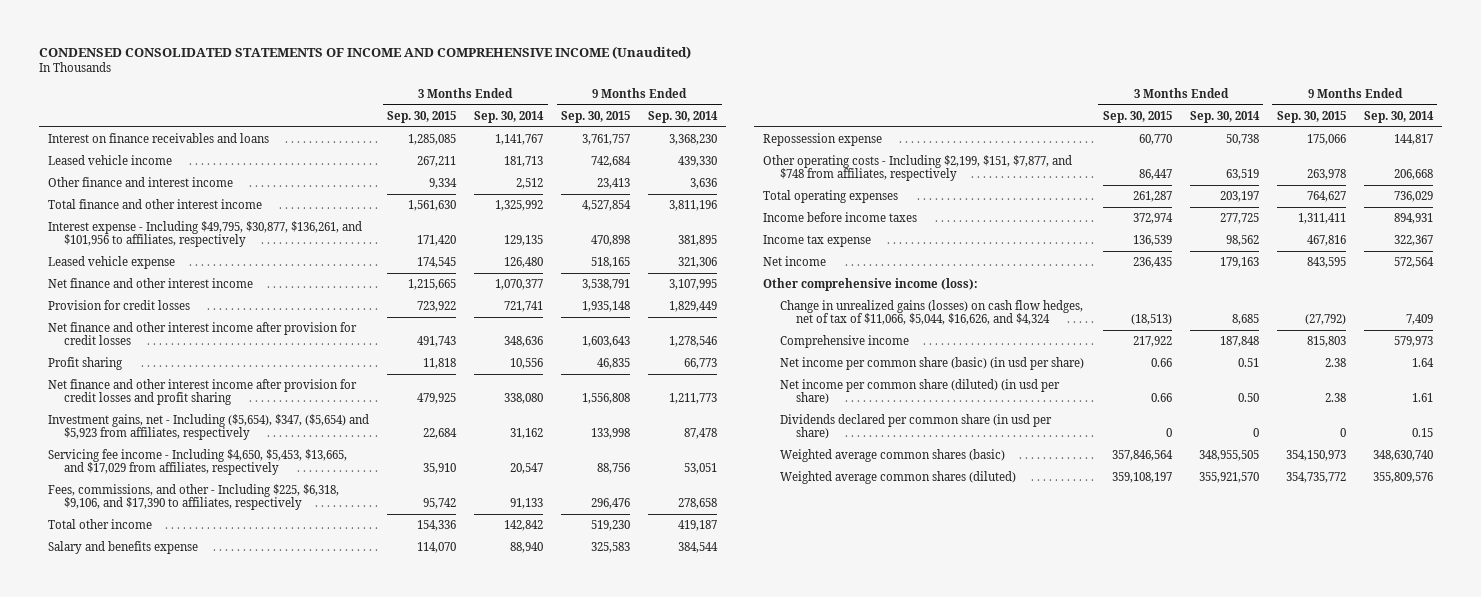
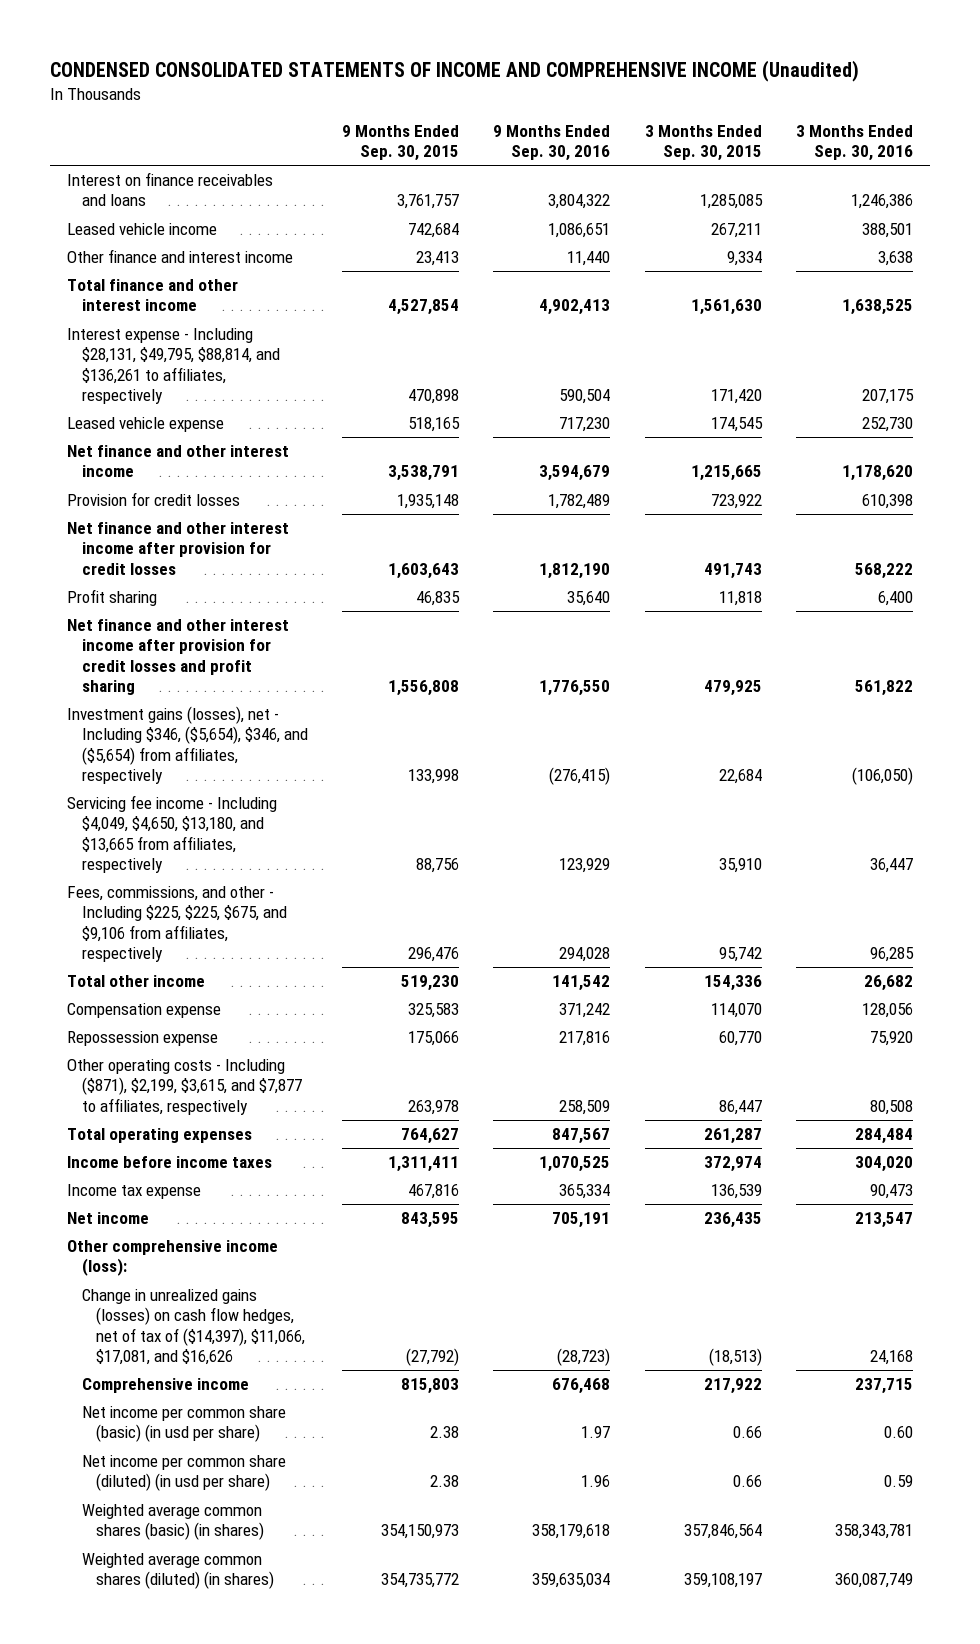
[474,110,545,123] Sep. 30, 2014 -> none
[648,110,719,123] Sep. 30, 2014 -> none
none -> [493,124,611,162] 9 Months Ended Sep. 30, 2016
none -> [795,124,913,162] 3 Months Ended Sep. 30, 2016
[48,220,363,248] Interest expense - Including $49,795, $30,877, $136,261, and $101,956 to affiliates, respectively -> [67,328,280,405] Interest expense - Including $28,131, $49,795, $88,814, and $136,261 to affiliates, respectively
[48,413,370,441] Investment gains, net - Including ($5,654), $347, ($5,654) and $5,923 from affiliates, respectively -> [67,706,308,785] Investment gains (losses), net - Including $346, ($5,654), $346, and ($5,654) from affiliates, respectively
[48,448,348,476] Servicing fee income - Including $4,650, $5,453, $13,665, and $17,029 from affiliates, respectively -> [67,795,278,874] Servicing fee income - Including $4,049, $4,650, $13,180, and $13,665 from affiliates, respectively
[48,483,340,511] Fees, commissions, and other - Including $225, $6,318, $9,106, and $17,390 to affiliates, respectively -> [67,886,287,963] Fees, commissions, and other - Including $225, $225, $675, and $9,106 from affiliates, respectively
[48,540,199,554] Salary and benefits expense -> [67,1003,222,1019] Compensation expense
[763,154,1073,182] Other operating costs - Including $2,199, $151, $7,877, and $748 from affiliates, respectively -> [67,1059,302,1115] Other operating costs - Including ($871), $2,199, $3,615, and $7,877 to affiliates, respectively
[779,299,1083,326] Change in unrealized gains (losses) on cash flow hedges, net of tax of $11,066, $5,044, $16,626, and $4,324 -> [81,1289,306,1366] Change in unrealized gains (losses) on cash flow hedges, net of tax of ($14,397), $11,066, $17,081, and $16,626
[779,413,1052,440] Dividends declared per common share (in usd per share) -> none
[779,448,1005,462] Weighted average common shares (basic) -> [81,1504,265,1541] Weighted average common shares (basic) (in shares)
[779,470,1016,484] Weighted average common shares (diluted) -> [81,1553,275,1590] Weighted average common shares (diluted) (in shares)

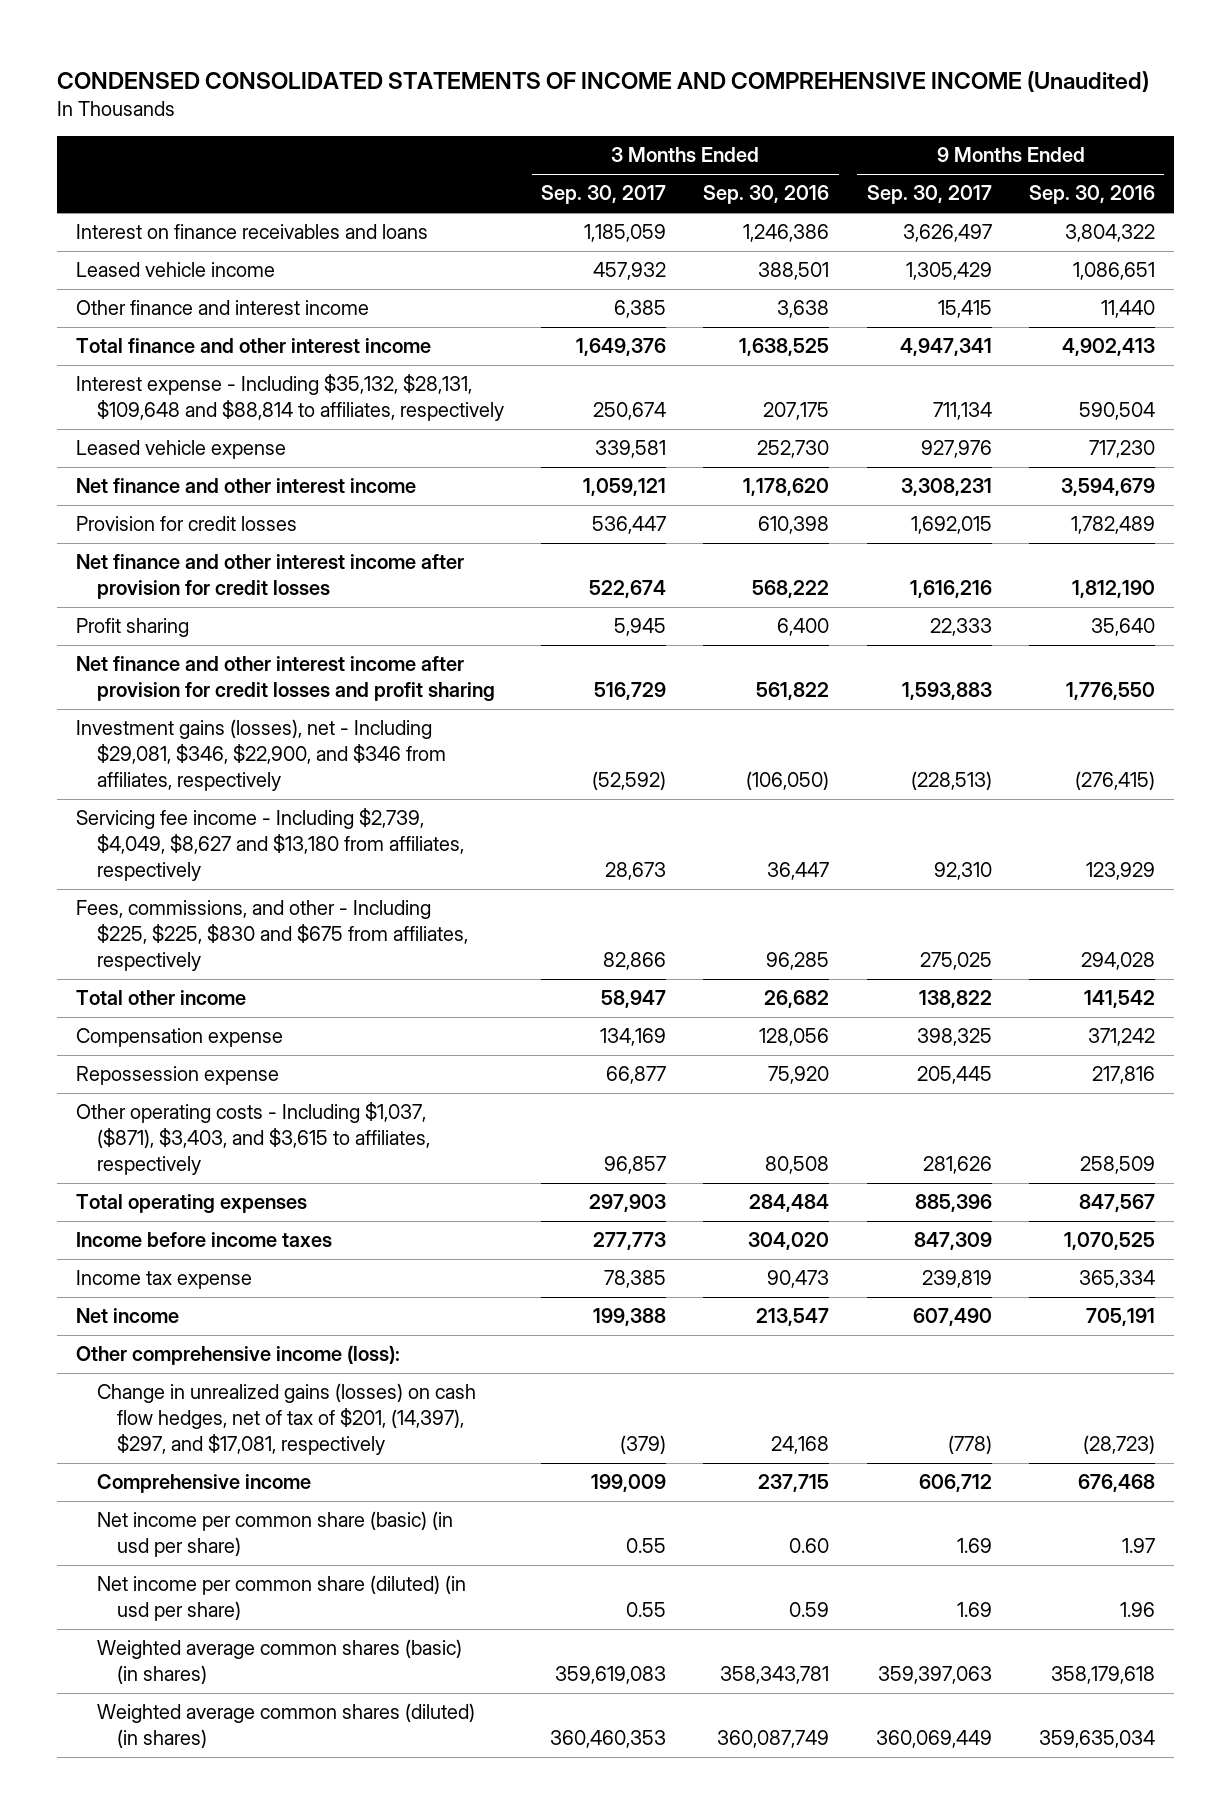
[342,124,460,162] 9 Months Ended Sep. 30, 2015 -> none
[644,124,762,162] 3 Months Ended Sep. 30, 2015 -> none
none -> [540,185,666,205] Sep. 30, 2017
none -> [866,185,992,205] Sep. 30, 2017
[67,328,280,405] Interest expense - Including $28,131, $49,795, $88,814, and $136,261 to affiliates, respectively -> [75,374,504,422] Interest expense - Including $35,132, $28,131, $109,648 and $88,814 to affiliates, respectively
[67,706,308,785] Investment gains (losses), net - Including $346, ($5,654), $346, and ($5,654) from affiliates, respectively -> [75,719,446,792] Investment gains (losses), net - Including $29,081, $346, $22,900, and $346 from affiliates, respectively
[67,795,278,874] Servicing fee income - Including $4,049, $4,650, $13,180, and $13,665 from affiliates, respectively -> [75,808,464,882] Servicing fee income - Including $2,739, $4,049, $8,627 and $13,180 from affiliates, respectively
[67,886,287,963] Fees, commissions, and other - Including $225, $225, $675, and $9,106 from affiliates, respectively -> [75,900,468,972] Fees, commissions, and other - Including $225, $225, $830 and $675 from affiliates, respectively
[67,1059,302,1115] Other operating costs - Including ($871), $2,199, $3,615, and $7,877 to affiliates, respectively -> [75,1102,430,1176] Other operating costs - Including $1,037, ($871), $3,403, and $3,615 to affiliates, respectively
[81,1289,306,1366] Change in unrealized gains (losses) on cash flow hedges, net of tax of ($14,397), $11,066, $17,081, and $16,626 -> [96,1383,476,1456] Change in unrealized gains (losses) on cash flow hedges, net of tax of $201, (14,397), $297, and $17,081, respectively

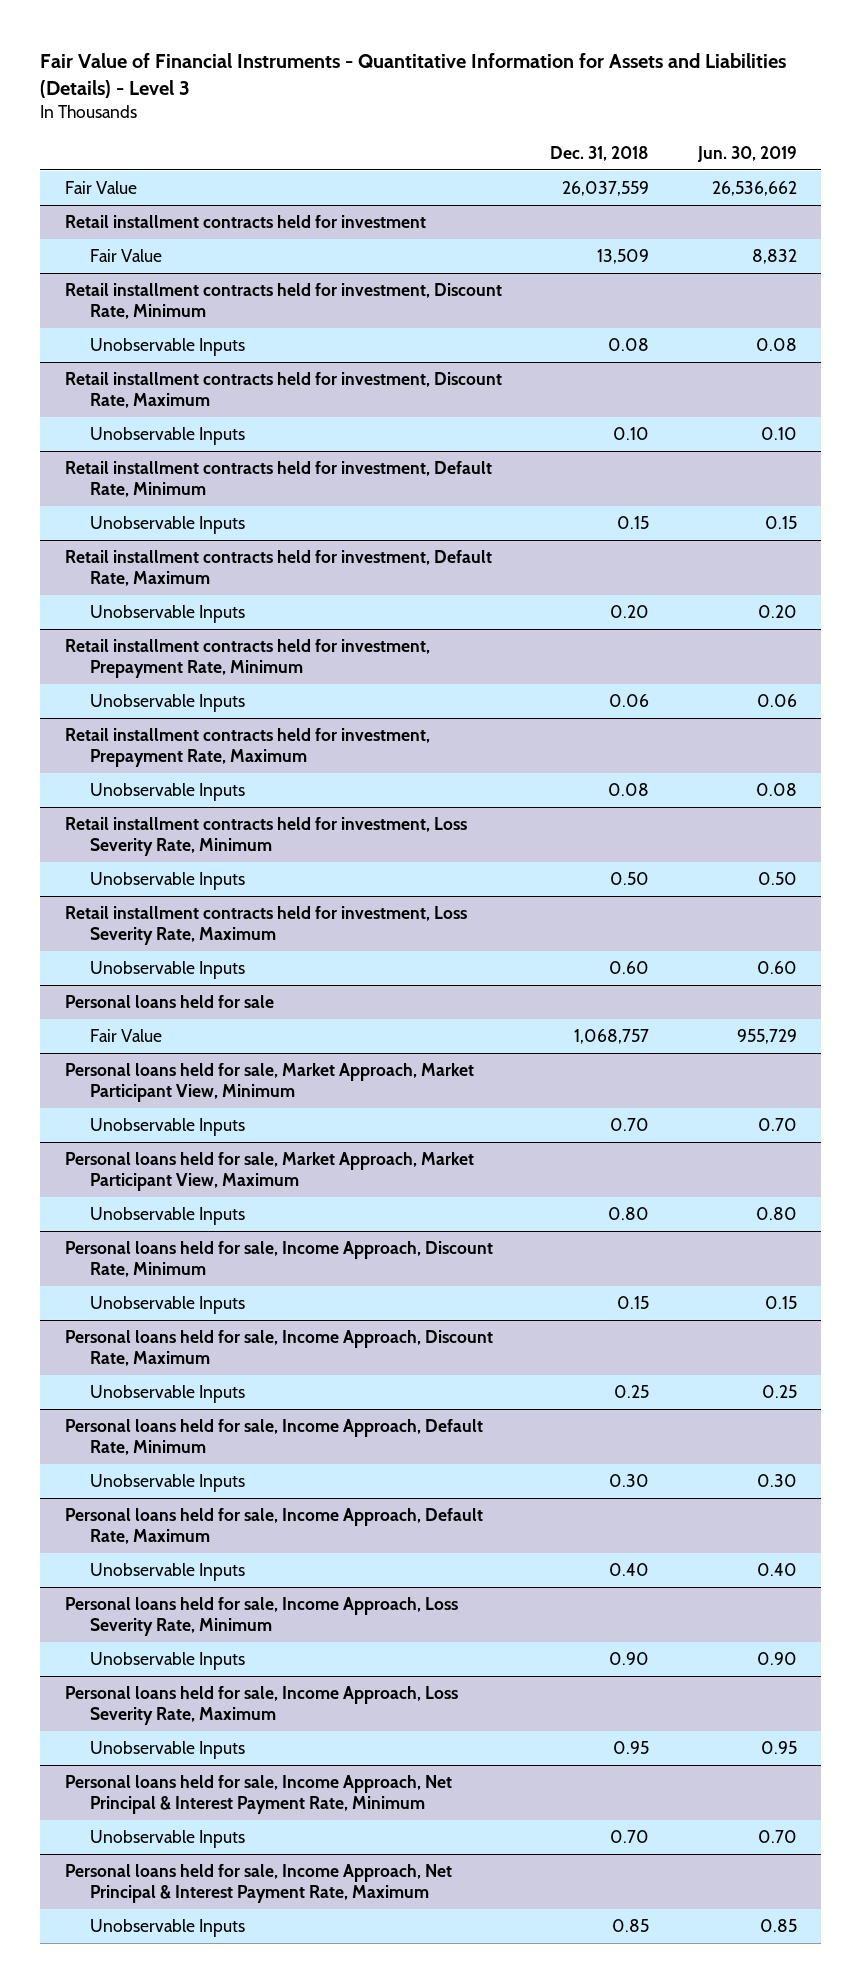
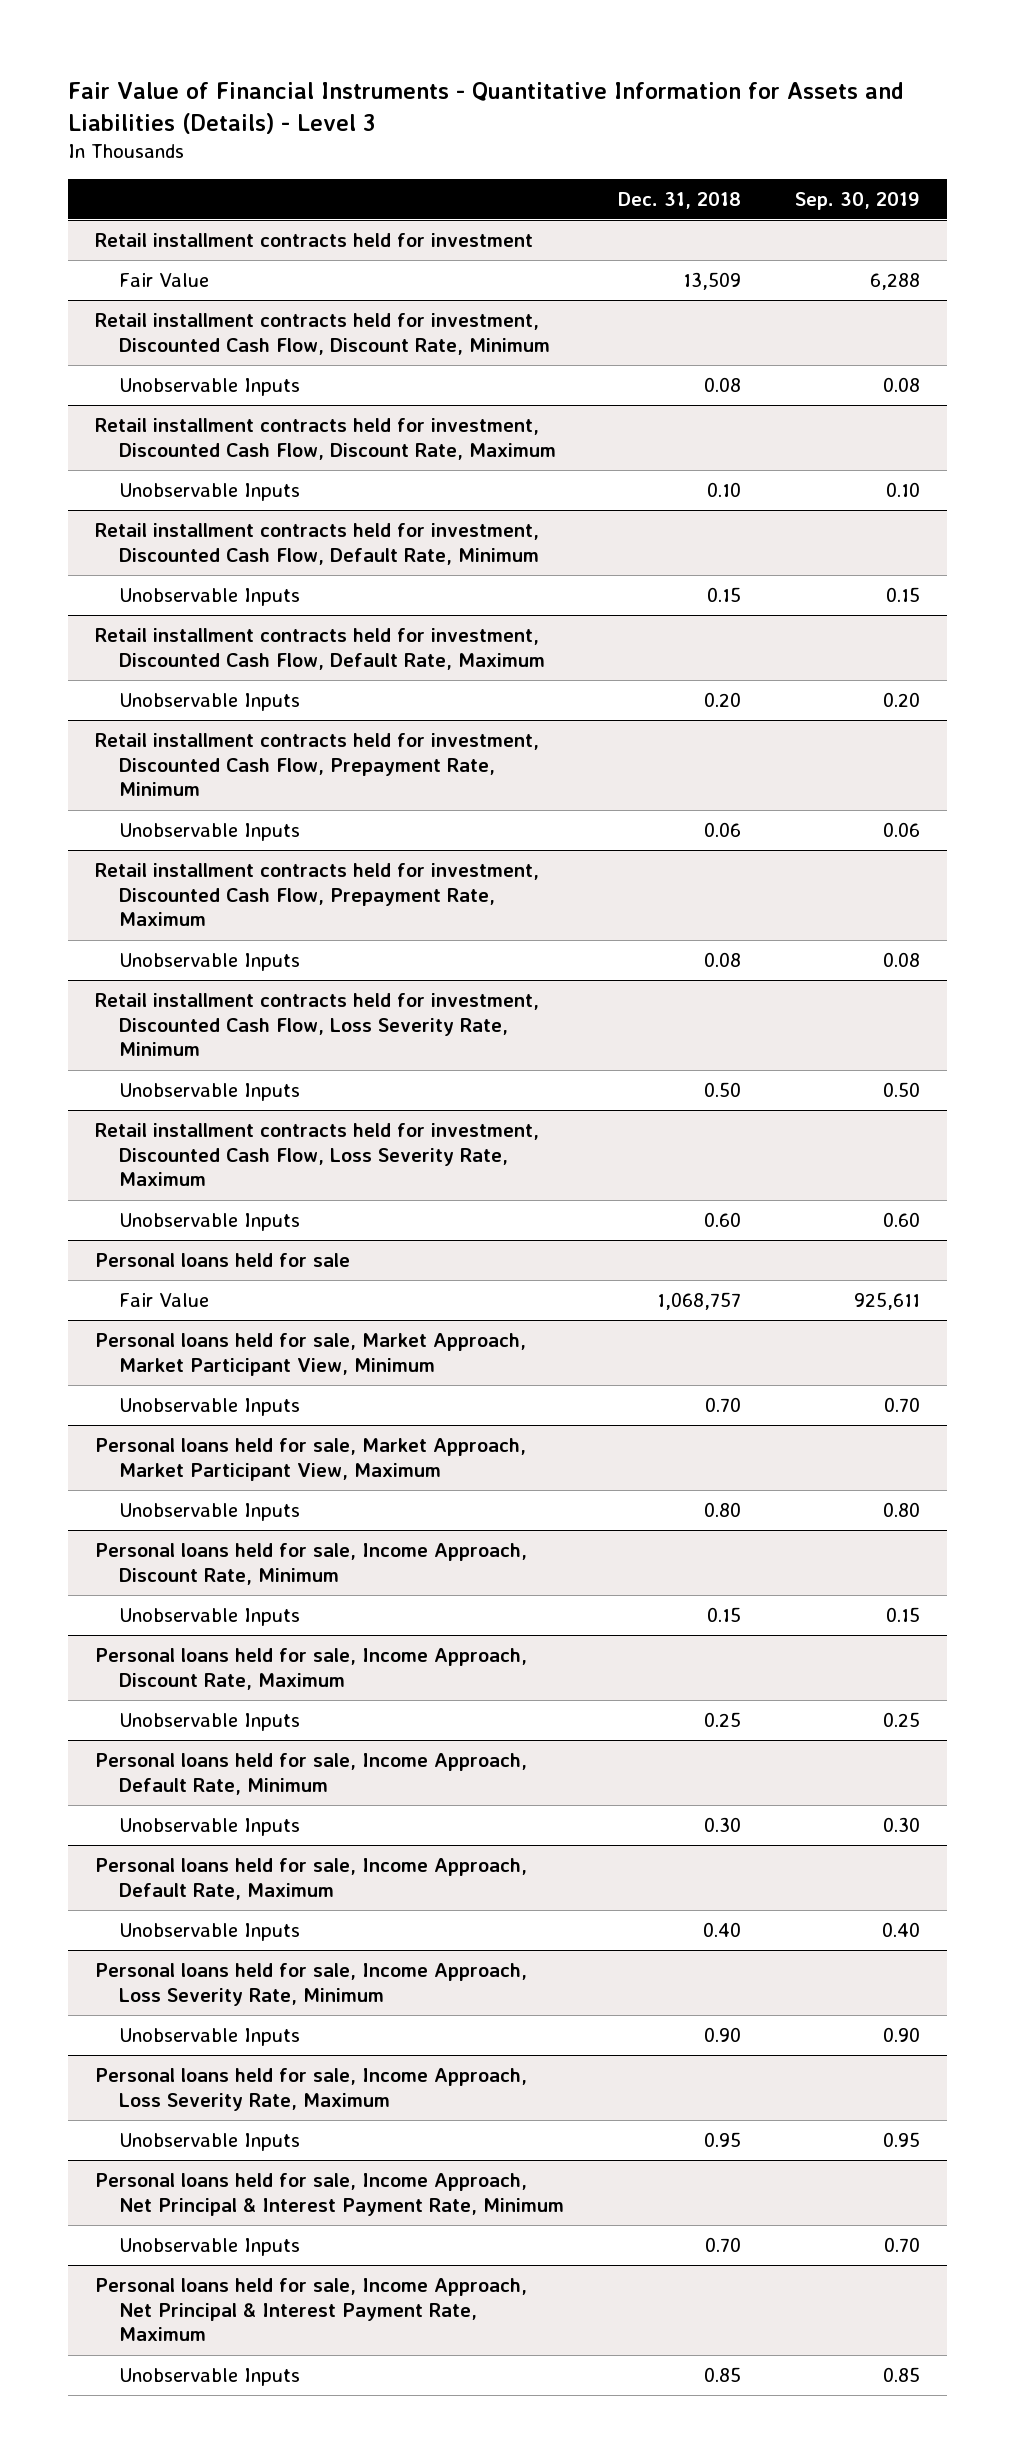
[696,145,797,162] Jun. 30, 2019 -> none
none -> [794,191,920,210] Sep. 30, 2019
[64,181,137,195] Fair Value -> none
[64,283,502,319] Retail installment contracts held for investment, Discount Rate, Minimum -> [94,313,551,355] Retail installment contracts held for investment, Discounted Cash Flow, Discount Rate, Minimum
[64,372,502,408] Retail installment contracts held for investment, Discount Rate, Maximum -> [94,418,557,460] Retail installment contracts held for investment, Discounted Cash Flow, Discount Rate, Maximum
[64,461,492,497] Retail installment contracts held for investment, Default Rate, Minimum -> [94,523,540,565] Retail installment contracts held for investment, Discounted Cash Flow, Default Rate, Minimum
[64,550,492,586] Retail installment contracts held for investment, Default Rate, Maximum -> [94,628,546,670] Retail installment contracts held for investment, Discounted Cash Flow, Default Rate, Maximum
[64,639,430,678] Retail installment contracts held for investment, Prepayment Rate, Minimum -> [94,733,539,797] Retail installment contracts held for investment, Discounted Cash Flow, Prepayment Rate, Minimum
[64,728,430,767] Retail installment contracts held for investment, Prepayment Rate, Maximum -> [94,863,539,927] Retail installment contracts held for investment, Discounted Cash Flow, Prepayment Rate, Maximum
[64,817,467,856] Retail installment contracts held for investment, Loss Severity Rate, Minimum -> [94,993,539,1057] Retail installment contracts held for investment, Discounted Cash Flow, Loss Severity Rate, Minimum
[64,906,467,945] Retail installment contracts held for investment, Loss Severity Rate, Maximum -> [94,1123,539,1187] Retail installment contracts held for investment, Discounted Cash Flow, Loss Severity Rate, Maximum

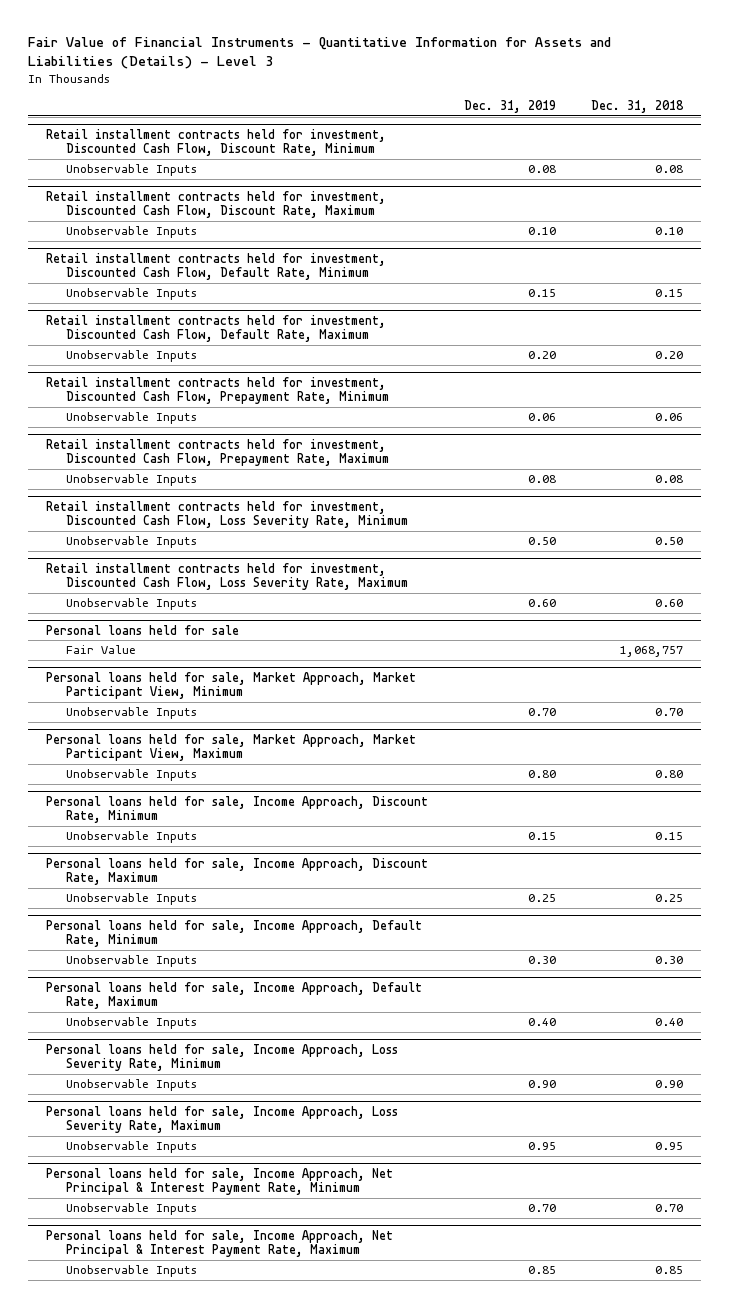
[794,191,920,210] Sep. 30, 2019 -> none
none -> [463,99,556,113] Dec. 31, 2019
[94,233,533,248] Retail installment contracts held for investment -> none
[119,273,210,288] Fair Value -> none

